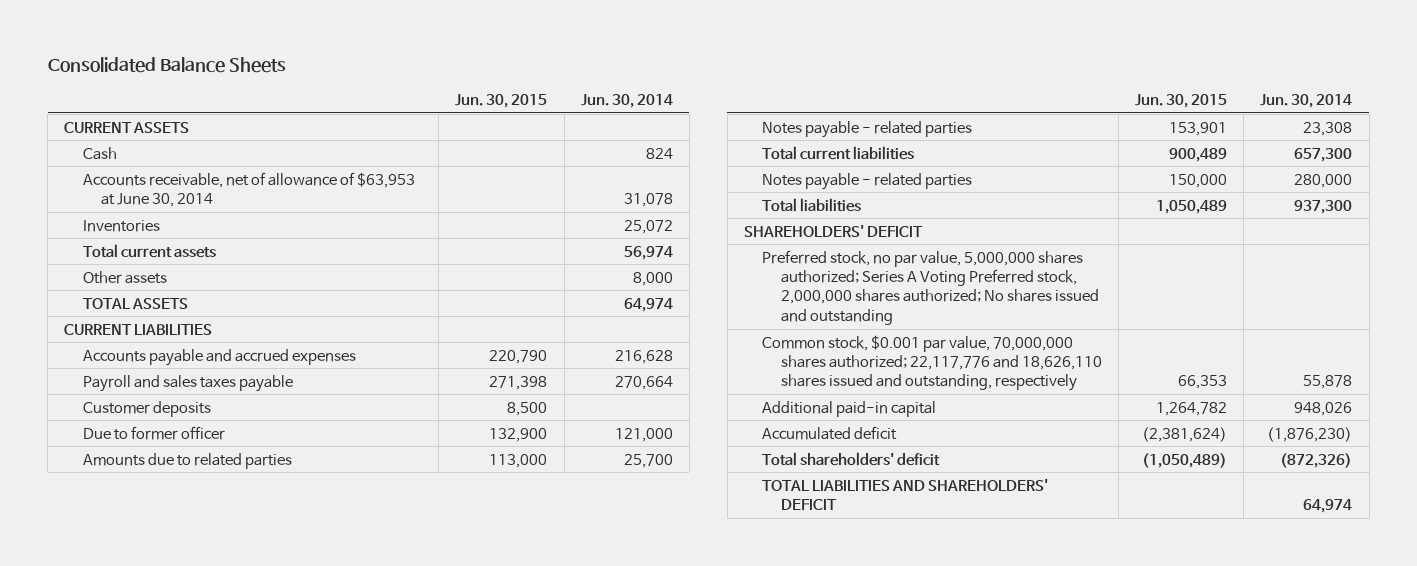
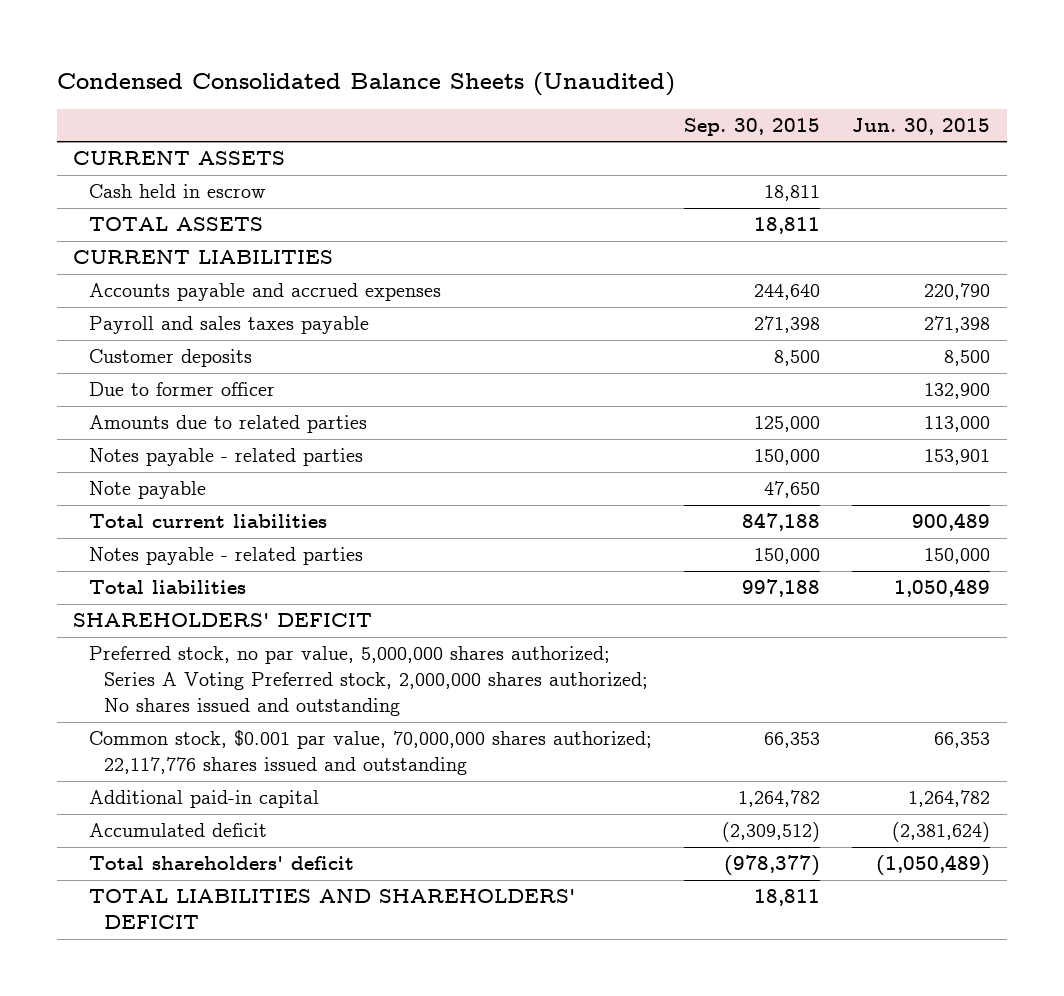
[47,57,286,74] Consolidated Balance Sheets -> [57,71,676,96] Condensed Consolidated Balance Sheets (Unaudited)
[580,94,673,109] Jun. 30, 2014 -> none
none -> [683,118,820,137] Sep. 30, 2015
[82,146,117,160] Cash -> none
[82,171,415,208] Accounts receivable, net of allowance of $63,953 at June 30, 2014 -> none
[82,219,160,232] Inventories -> none
[82,243,216,258] Total current assets -> none
[82,270,167,284] Other assets -> none
none -> [88,184,266,199] Cash held in escrow
none -> [88,481,206,500] Note payable
[762,334,1102,392] Common stock, $0.001 par value, 70,000,000 shares authorized; 22,117,776 and 18,626,110 shares issued and outstanding, respectively -> [88,730,652,776] Common stock, $0.001 par value, 70,000,000 shares authorized; 22,117,776 shares issued and outstanding

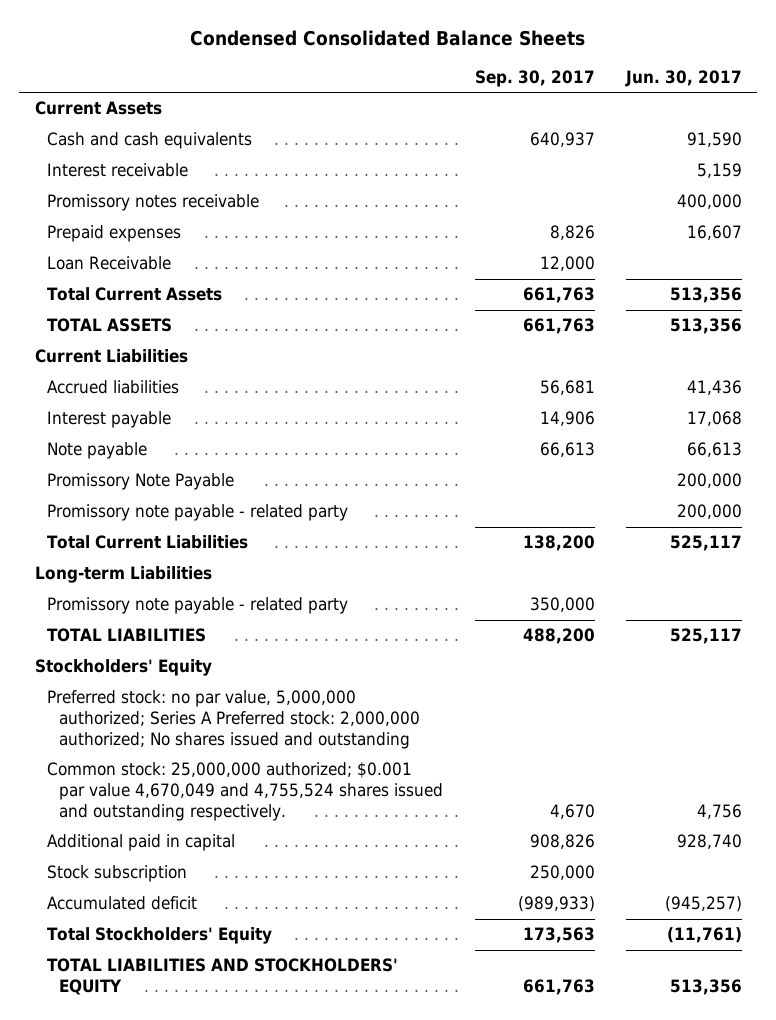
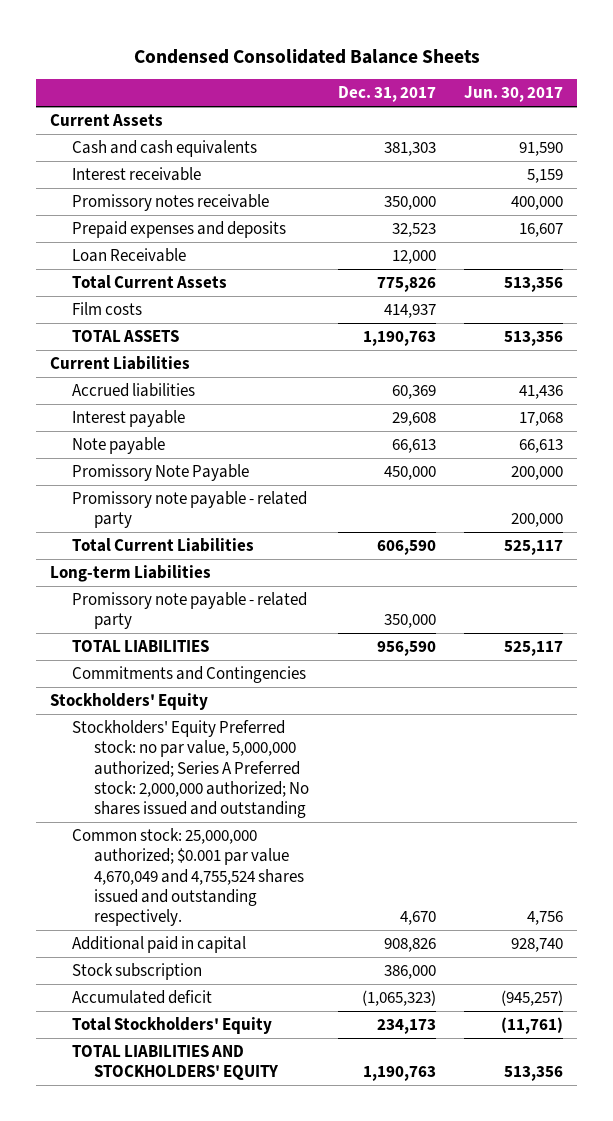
[474,69,595,87] Sep. 30, 2017 -> none
none -> [337,86,436,103] Dec. 31, 2017
[47,225,182,243] Prepaid expenses -> [72,220,287,238] Prepaid expenses and deposits
none -> [72,301,143,315] Film costs
none -> [72,665,307,683] Commitments and Contingencies
[47,690,421,749] Preferred stock: no par value, 5,000,000 authorized; Series A Preferred stock: 2,000,000 authorized; No shares issued and outstanding -> [72,719,310,819] Stockholders' Equity Preferred stock: no par value, 5,000,000 authorized; Series A Preferred stock: 2,000,000 authorized; No shares issued and outstanding

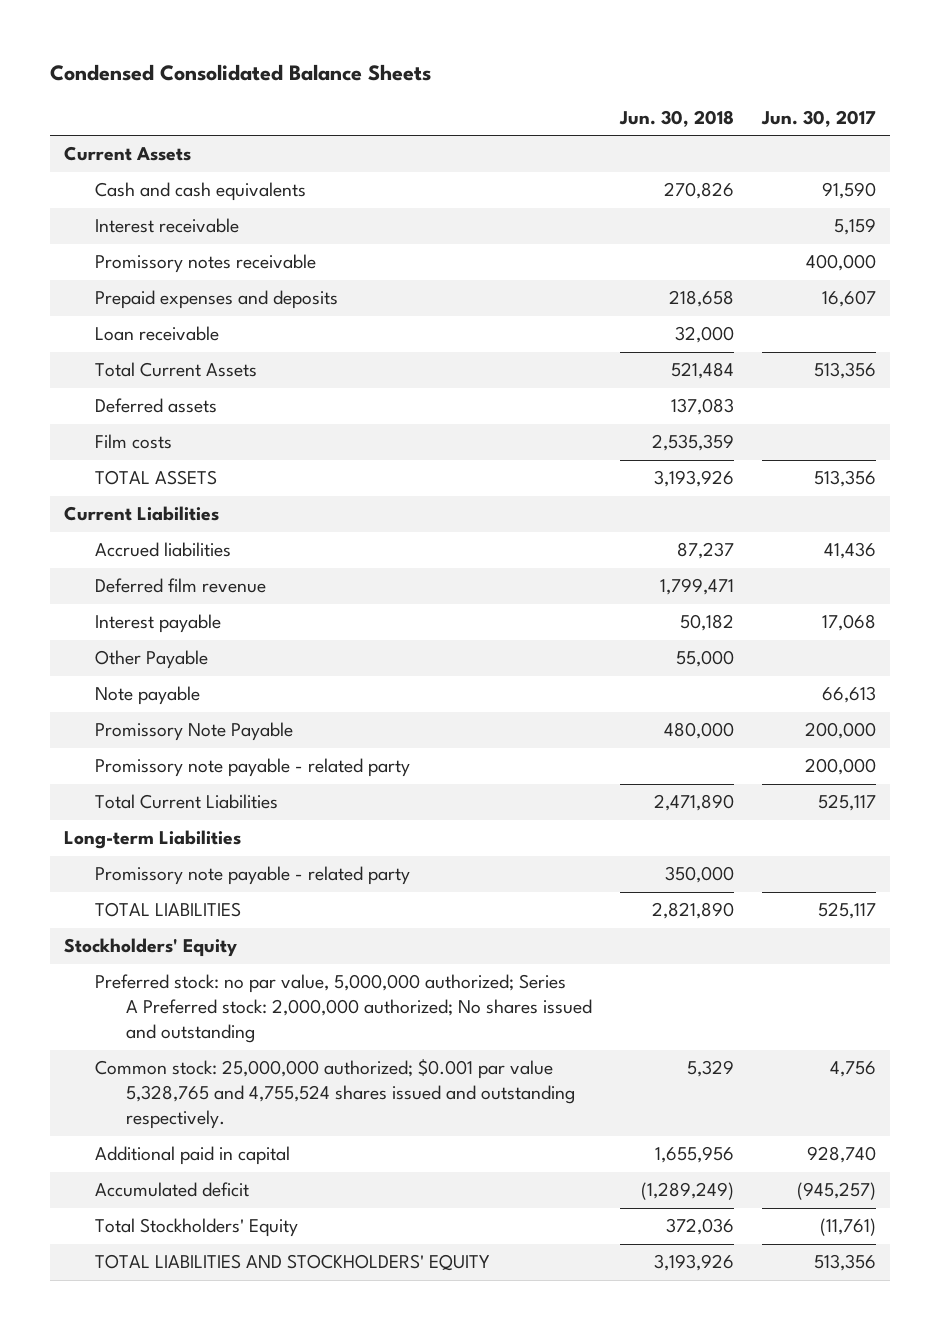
[337,86,436,103] Dec. 31, 2017 -> none
none -> [618,109,734,127] Jun. 30, 2018
[72,247,187,262] Loan Receivable -> [94,326,219,342] Loan receivable
none -> [94,398,217,414] Deferred assets
none -> [94,578,266,594] Deferred film revenue
none -> [94,650,208,670] Other Payable
[72,665,307,683] Commitments and Contingencies -> none
[72,719,310,819] Stockholders' Equity Preferred stock: no par value, 5,000,000 authorized; Series A Preferred stock: 2,000,000 authorized; No shares issued and outstanding -> [94,974,592,1044] Preferred stock: no par value, 5,000,000 authorized; Series A Preferred stock: 2,000,000 authorized; No shares issued and outstanding
[72,827,305,927] Common stock: 25,000,000 authorized; $0.001 par value 4,670,049 and 4,755,524 shares issued and outstanding respectively. -> [94,1059,575,1130] Common stock: 25,000,000 authorized; $0.001 par value 5,328,765 and 4,755,524 shares issued and outstanding respectively.
[72,962,203,980] Stock subscription -> none

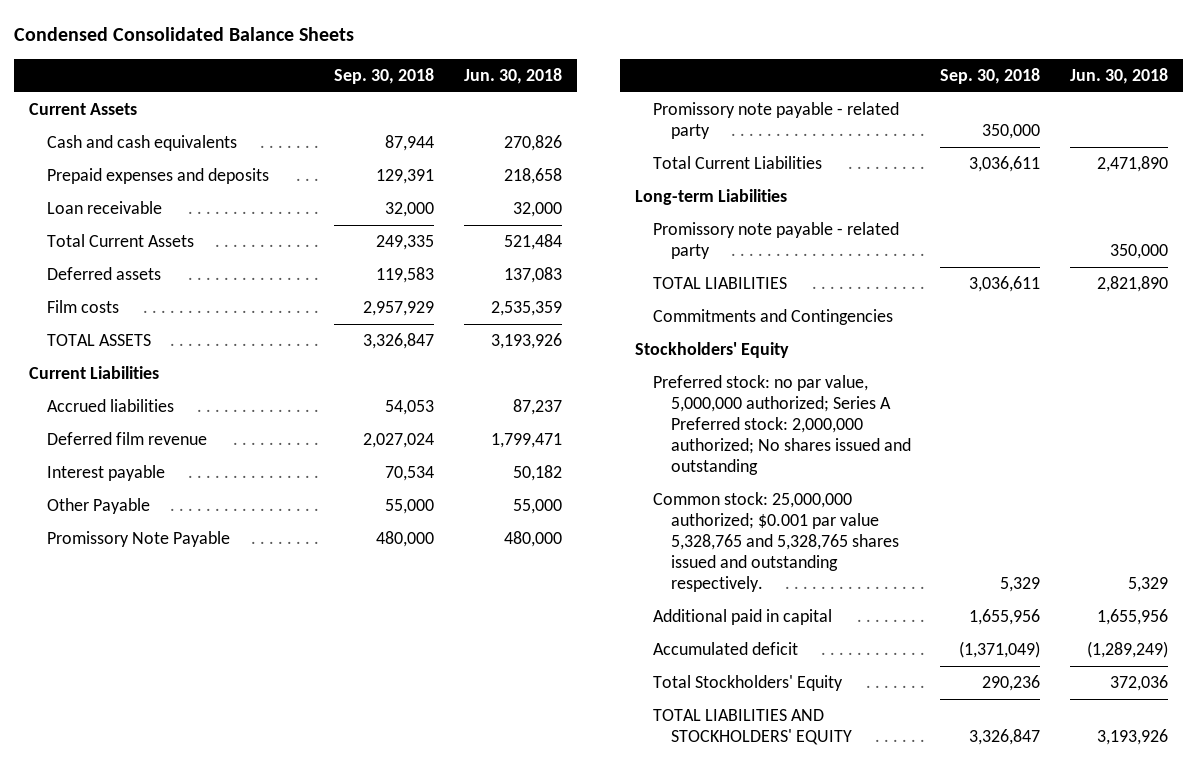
[760,109,876,127] Jun. 30, 2017 -> none
none -> [334,67,435,84] Sep. 30, 2018
[94,218,239,234] Interest receivable -> none
[94,254,316,274] Promissory notes receivable -> none
[94,686,200,706] Note payable -> none
none -> [652,309,893,326] Commitments and Contingencies
[94,1059,575,1130] Common stock: 25,000,000 authorized; $0.001 par value 5,328,765 and 4,755,524 shares issued and outstanding respectively. -> [652,492,899,593] Common stock: 25,000,000 authorized; $0.001 par value 5,328,765 and 5,328,765 shares issued and outstanding respectively.

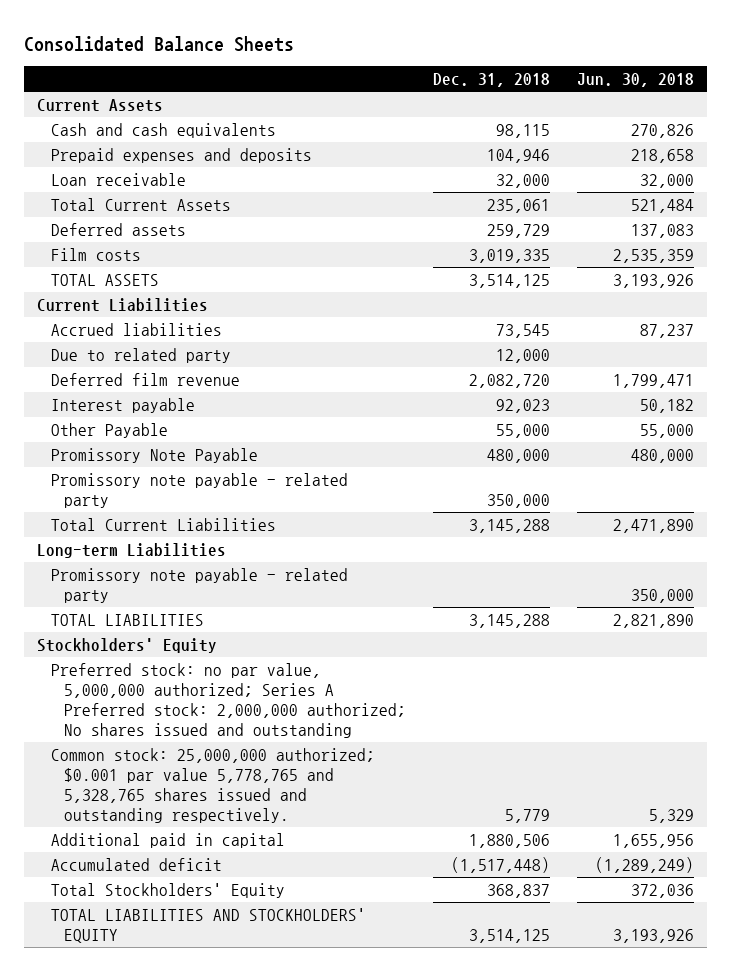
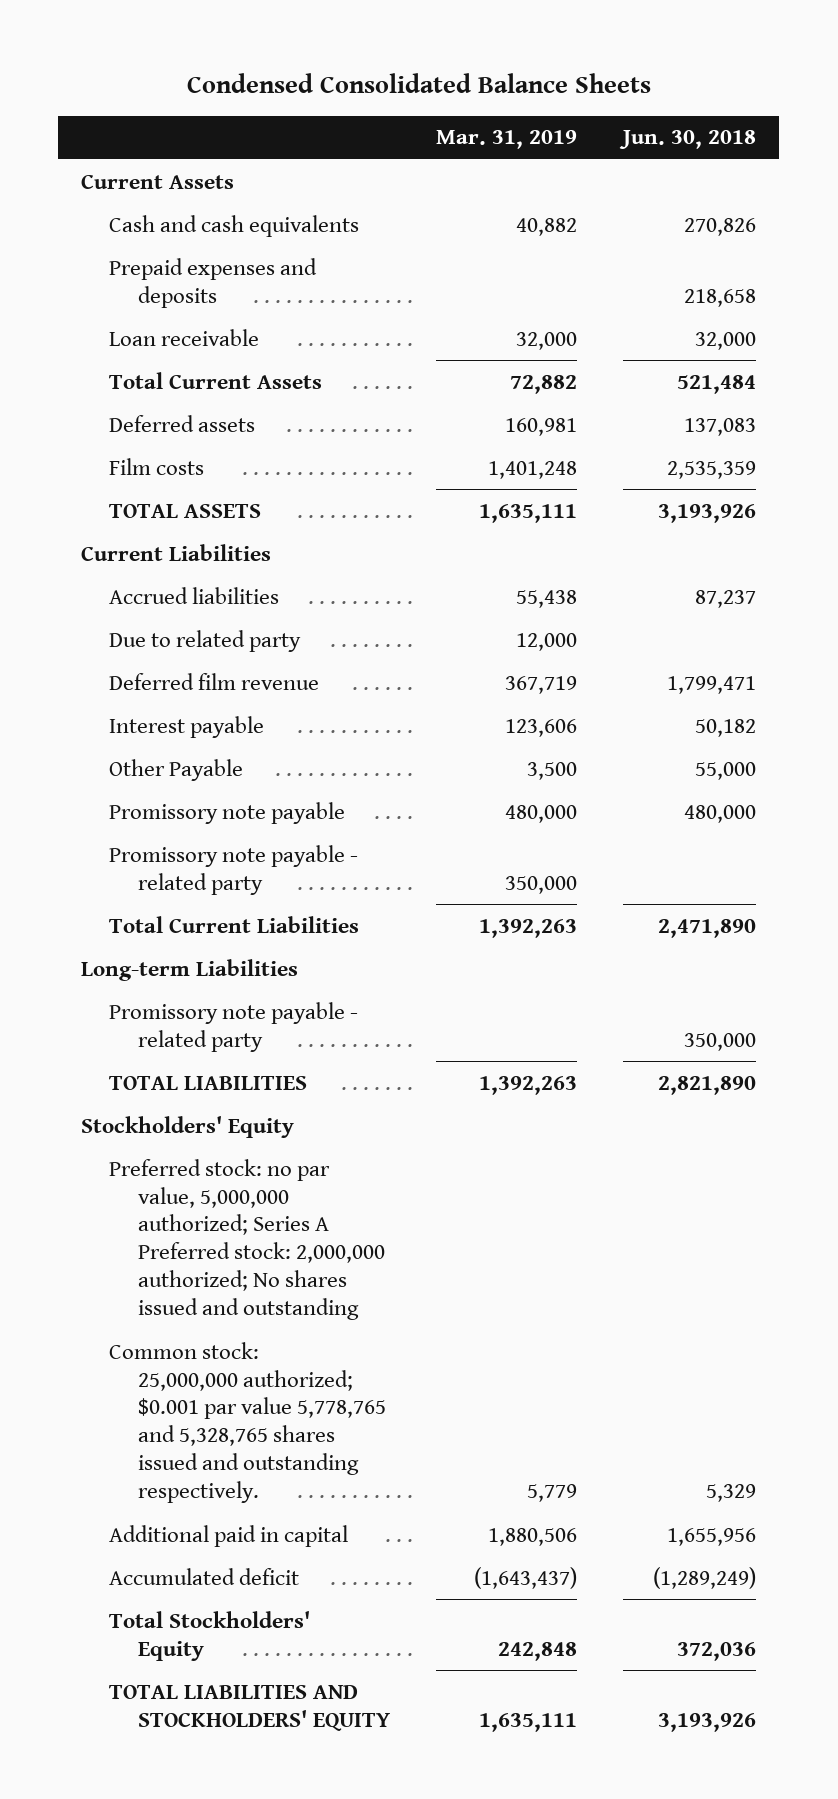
[23,35,294,52] Consolidated Balance Sheets -> [186,73,651,94] Condensed Consolidated Balance Sheets
[433,73,551,88] Dec. 31, 2018 -> none
none -> [435,130,577,150] Mar. 31, 2019
[50,447,258,463] Promissory Note Payable -> [109,801,346,824] Promissory note payable

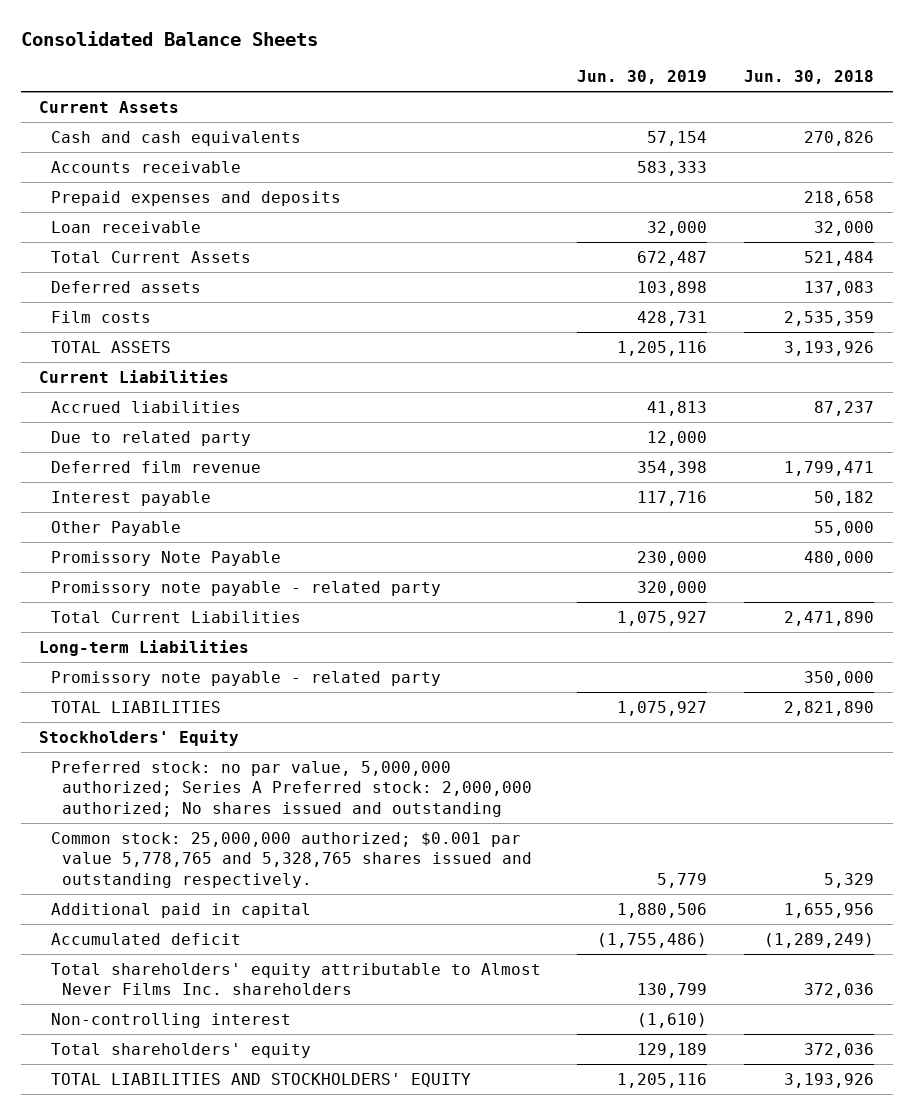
[186,73,651,94] Condensed Consolidated Balance Sheets -> [20,30,318,46] Consolidated Balance Sheets
[435,130,577,150] Mar. 31, 2019 -> none
none -> [577,70,708,85] Jun. 30, 2019
none -> [50,160,241,173] Accounts receivable
[109,801,346,824] Promissory note payable -> [50,550,281,566] Promissory Note Payable
[109,1610,311,1661] Total Stockholders' Equity -> [50,962,541,996] Total shareholders' equity attributable to Almost Never Films Inc. shareholders
none -> [50,1012,291,1028] Non-controlling interest
none -> [50,1042,311,1058] Total shareholders' equity

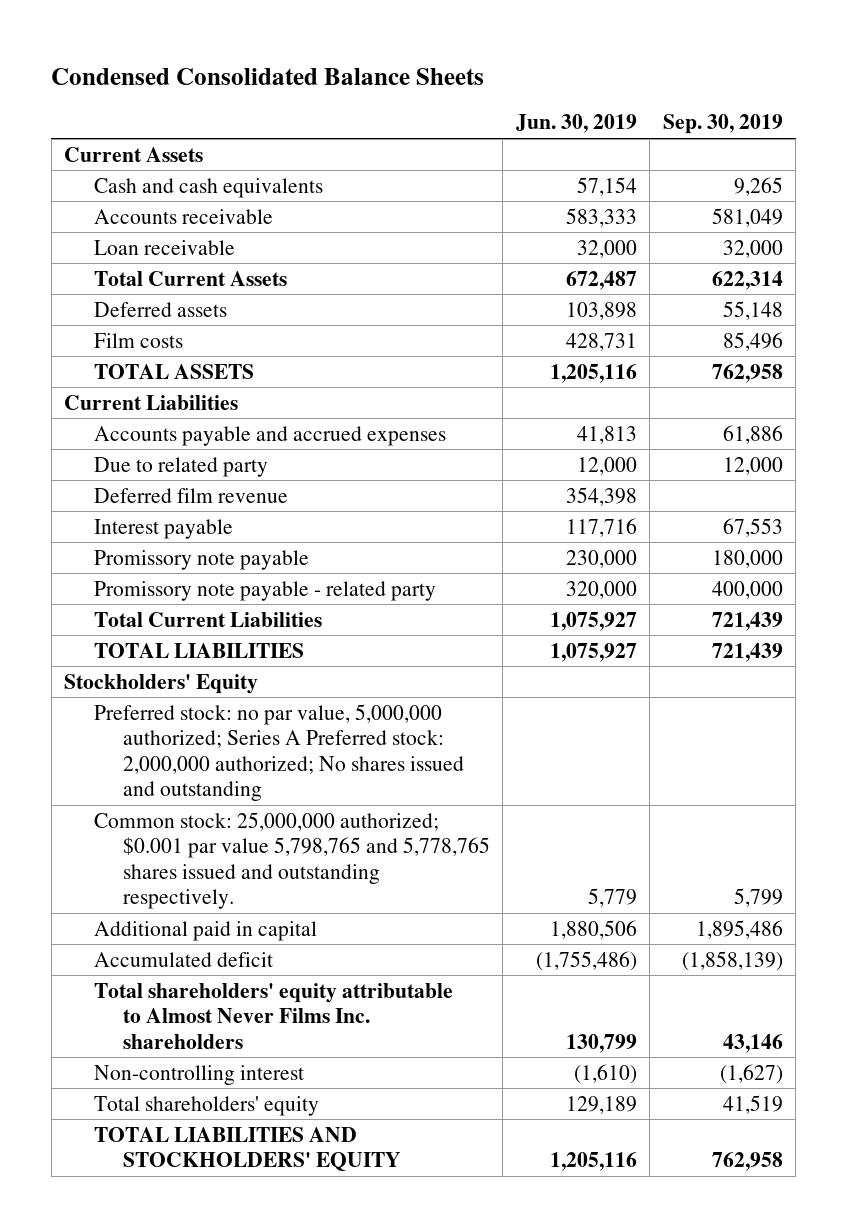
[20,30,318,46] Consolidated Balance Sheets -> [51,67,485,85] Condensed Consolidated Balance Sheets
[744,70,875,85] Jun. 30, 2018 -> none
none -> [662,114,783,135] Sep. 30, 2019
[50,190,341,206] Prepaid expenses and deposits -> none
[50,400,241,413] Accrued liabilities -> [93,425,446,446] Accounts payable and accrued expenses
[50,520,181,536] Other Payable -> none
[50,550,281,566] Promissory Note Payable -> [93,549,309,570] Promissory note payable
[39,639,250,656] Long-term Liabilities -> none
[50,670,441,686] Promissory note payable - related party -> none
[50,831,533,888] Common stock: 25,000,000 authorized; $0.001 par value 5,778,765 and 5,328,765 shares issued and outstanding respectively. -> [93,811,490,910] Common stock: 25,000,000 authorized; $0.001 par value 5,798,765 and 5,778,765 shares issued and outstanding respectively.

